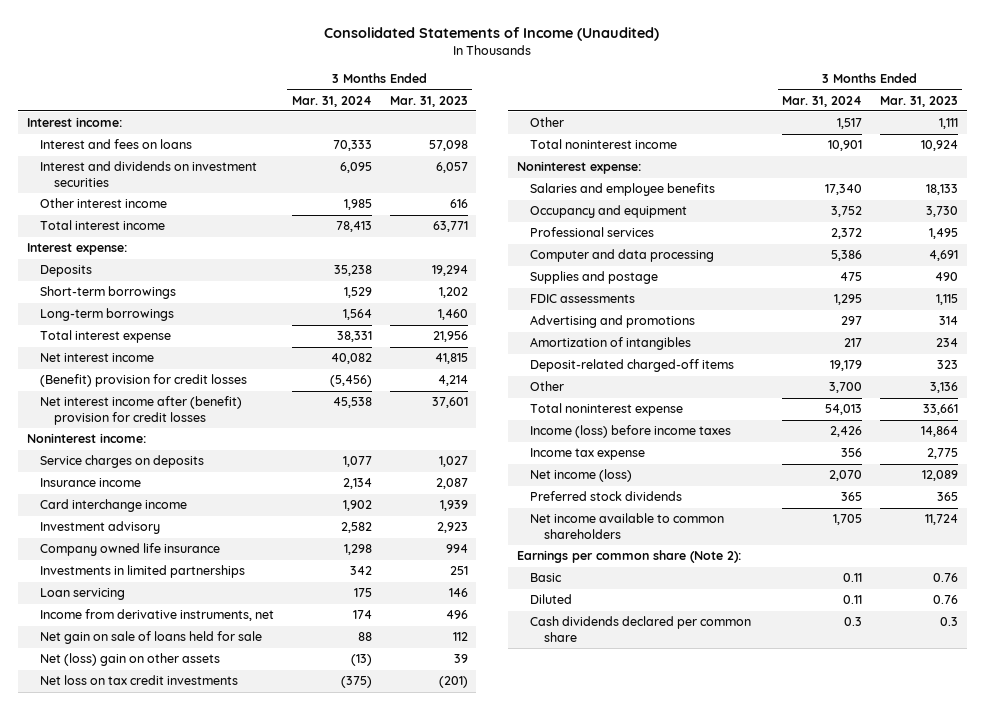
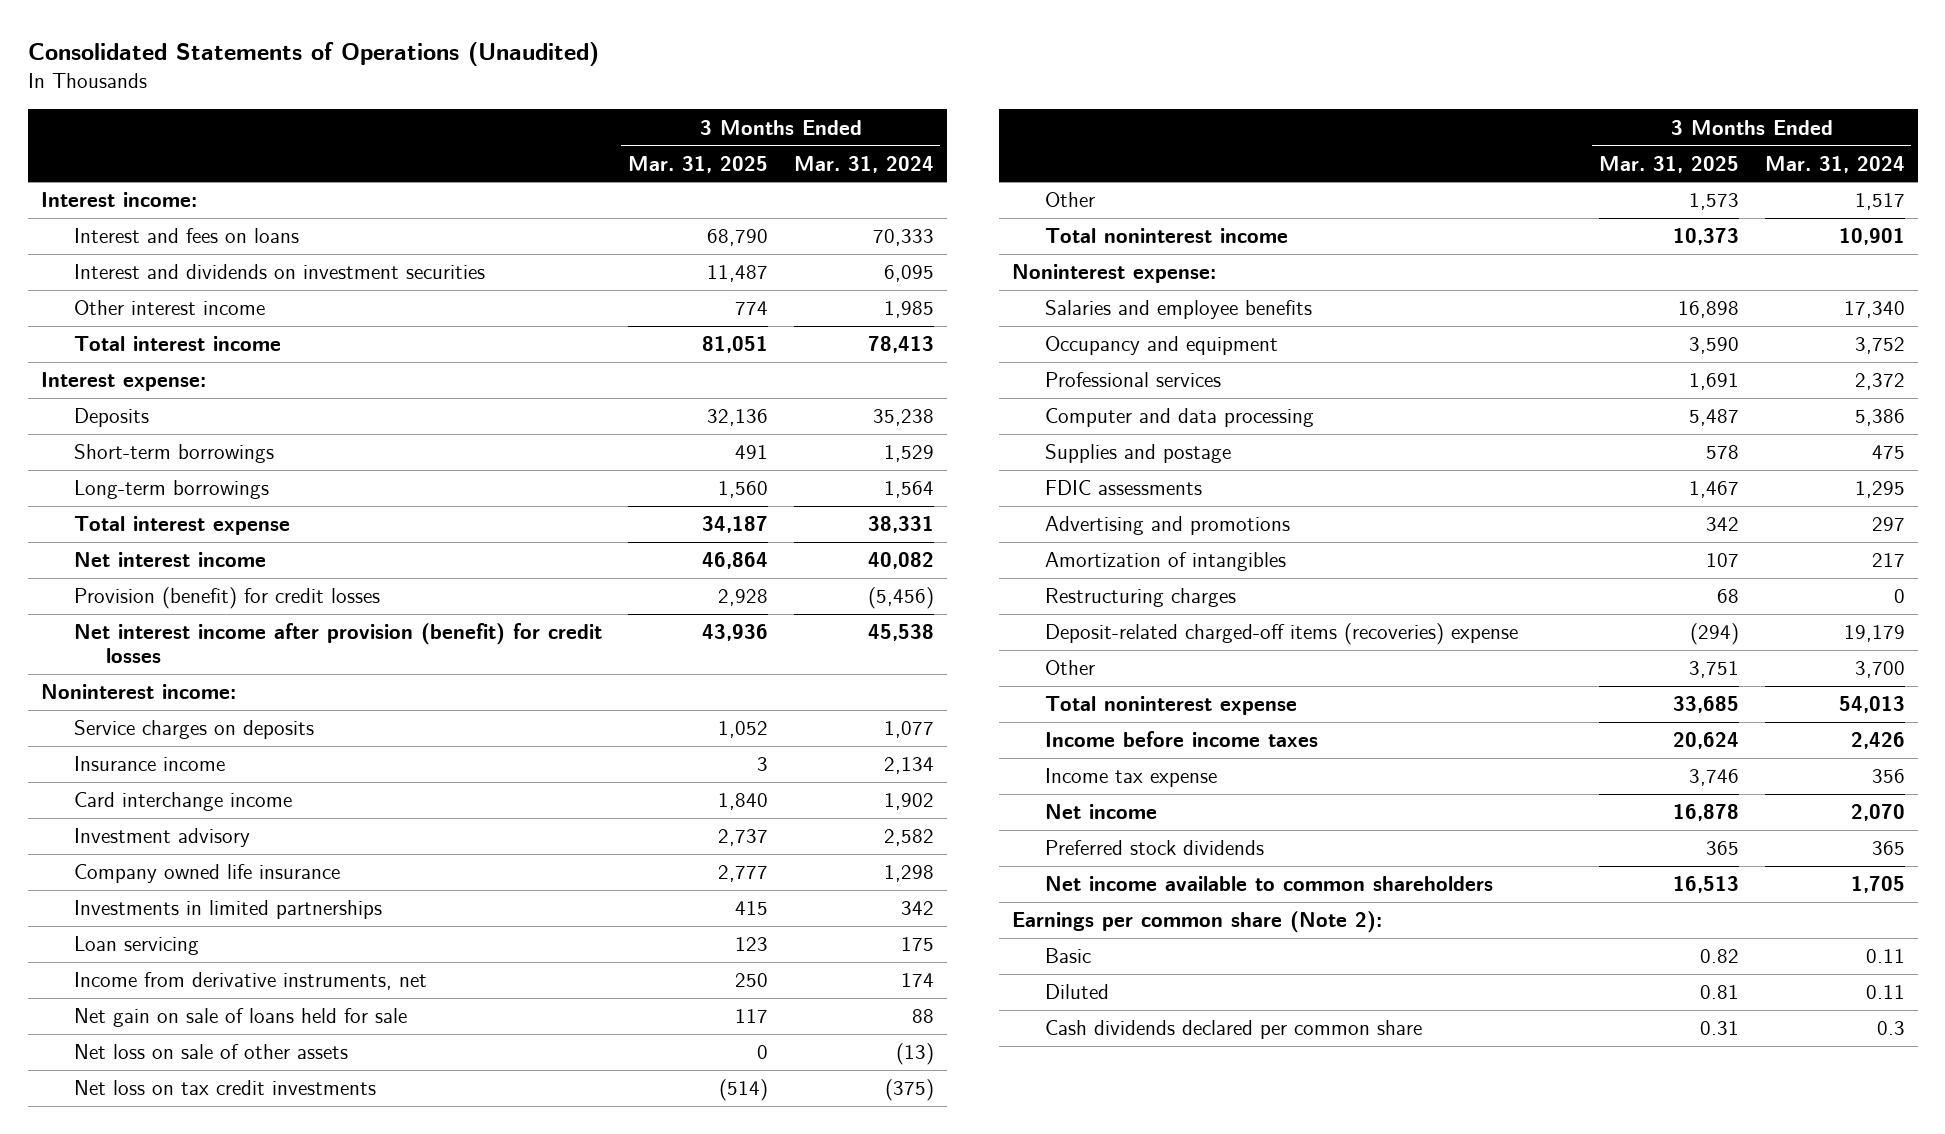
[324,26,660,41] Consolidated Statements of Income (Unaudited) -> [27,42,599,67] Consolidated Statements of Operations (Unaudited)
[389,95,468,107] Mar. 31, 2023 -> none
none -> [627,155,768,173] Mar. 31, 2025
[40,374,248,388] (Benefit) provision for credit losses -> [73,587,380,610] Provision (benefit) for credit losses
[40,396,243,425] Net interest income after (benefit) provision for credit losses -> [73,623,602,664] Net interest income after provision (benefit) for credit losses
[40,653,221,667] Net (loss) gain on other assets -> [73,1044,348,1060] Net loss on sale of other assets
none -> [1044,588,1236,608] Restructuring charges
[530,359,735,373] Deposit-related charged-off items -> [1044,623,1518,646] Deposit-related charged-off items (recoveries) expense
[530,425,732,439] Income (loss) before income taxes -> [1044,731,1318,748] Income before income taxes
[530,469,633,483] Net income (loss) -> [1044,804,1157,820] Net income

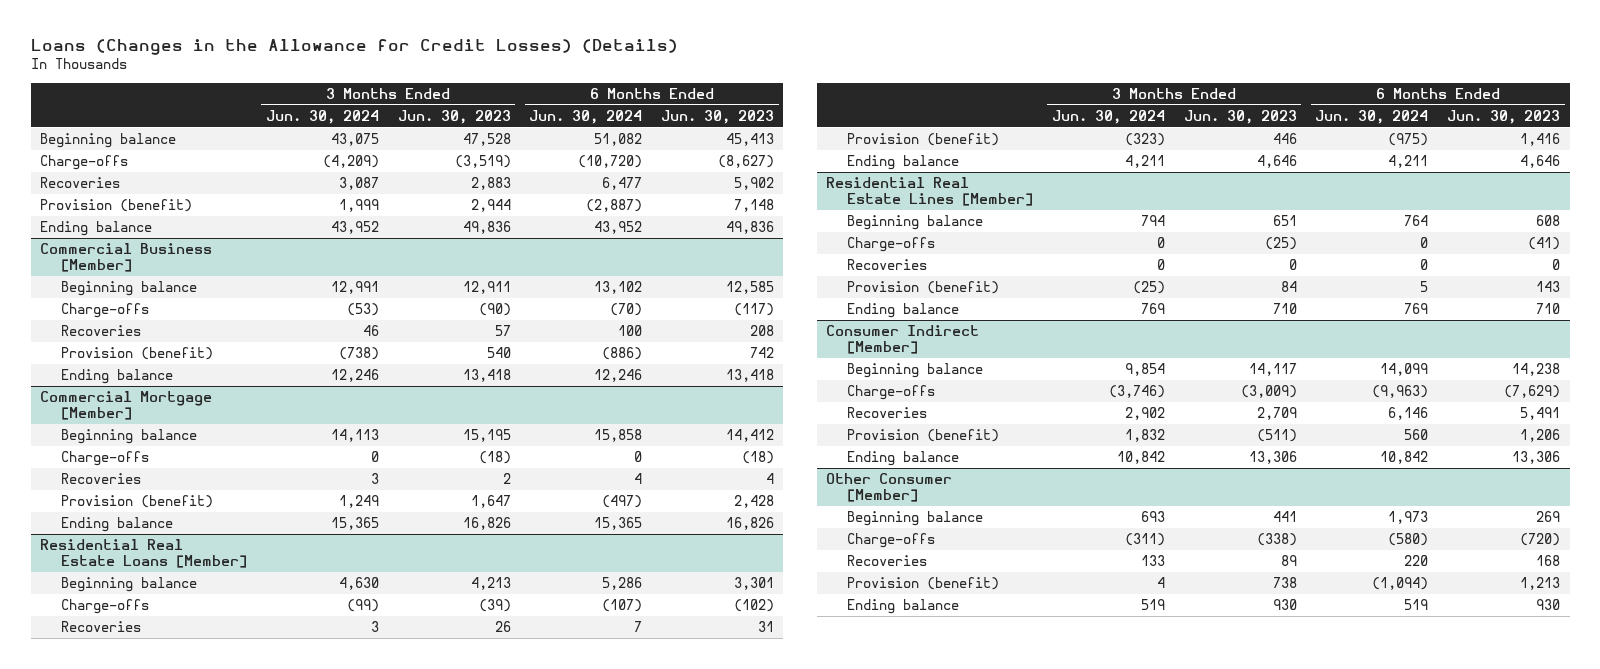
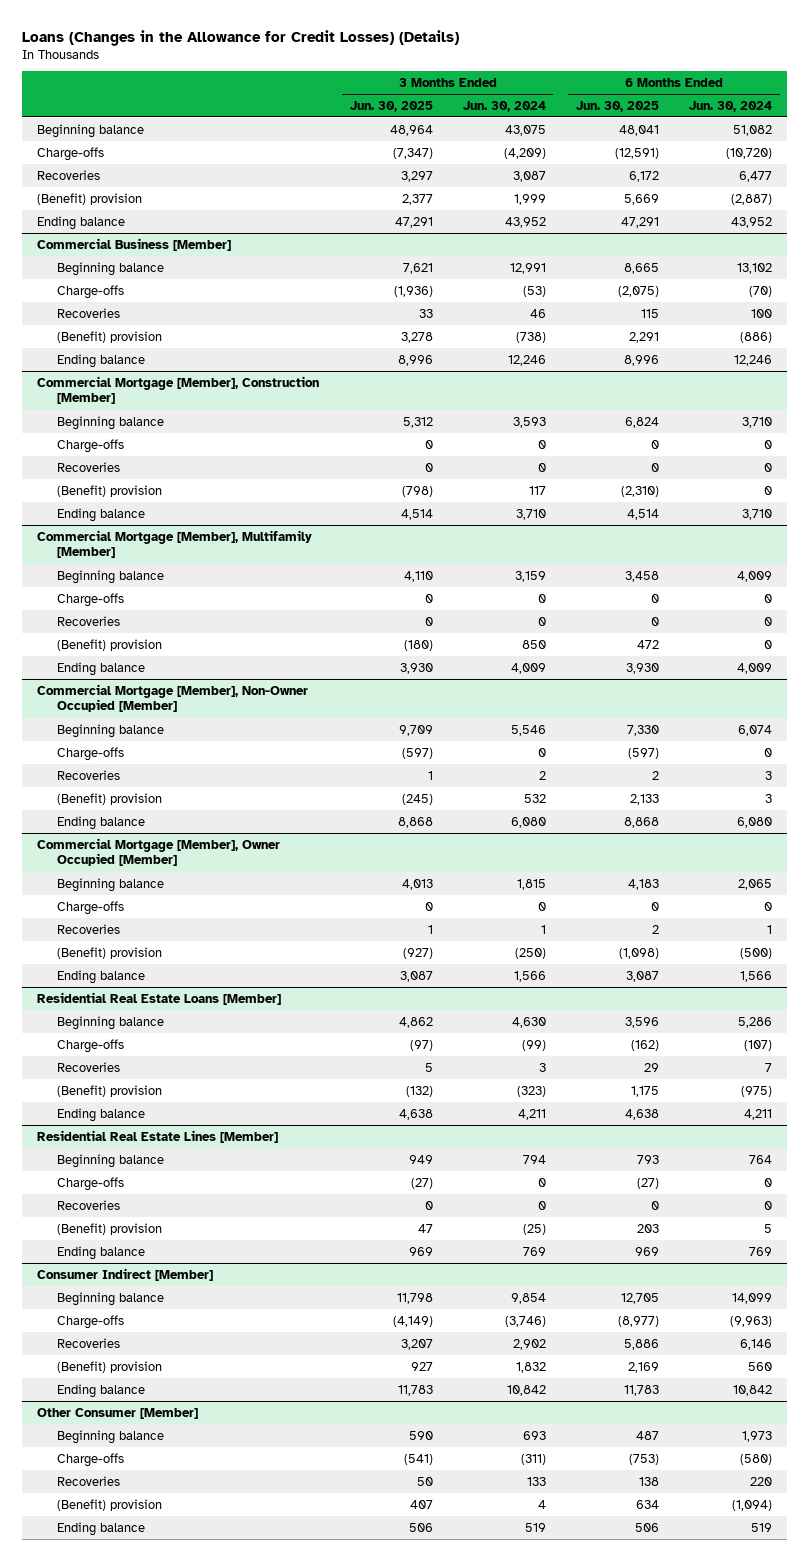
[397,109,511,124] Jun. 30, 2023 -> none
[661,109,775,124] Jun. 30, 2023 -> none
none -> [349,100,433,112] Jun. 30, 2025
none -> [576,100,660,112] Jun. 30, 2025
[40,199,193,213] Provision (benefit) -> [37,192,143,205] (Benefit) provision
[61,347,214,361] Provision (benefit) -> [56,330,162,343] (Benefit) provision
[40,391,213,421] Commercial Mortgage [Member] -> [37,375,320,405] Commercial Mortgage [Member], Construction [Member]
[330,429,379,443] 14,113 -> [512,416,546,428] 3,593
[594,429,643,443] 15,858 -> [742,416,773,428] 3,710
[370,473,379,485] 3 -> [537,462,546,472] 0
[634,473,643,485] 4 -> [764,462,773,472] 0
[61,495,214,509] Provision (benefit) -> [56,484,162,497] (Benefit) provision
[338,495,379,509] 1,249 -> [528,485,546,495] 117
[602,495,643,509] (497) -> [764,485,773,495] 0
[330,517,379,531] 15,365 -> [515,508,546,520] 3,710
[594,517,643,531] 15,365 -> [742,508,773,520] 3,710
none -> [37,529,313,559] Commercial Mortgage [Member], Multifamily [Member]
none -> [56,569,164,584] Beginning balance
none -> [56,592,124,607] Charge-offs
none -> [56,615,120,626] Recoveries
none -> [56,638,162,651] (Benefit) provision
none -> [56,661,145,676] Ending balance
none -> [37,683,309,713] Commercial Mortgage [Member], Non-Owner Occupied [Member]
none -> [56,723,164,738] Beginning balance
none -> [56,746,124,761] Charge-offs
none -> [56,769,120,780] Recoveries
none -> [56,792,162,805] (Benefit) provision
none -> [56,815,145,830] Ending balance
none -> [37,837,281,867] Commercial Mortgage [Member], Owner Occupied [Member]
none -> [56,877,164,892] Beginning balance
none -> [56,900,124,915] Charge-offs
none -> [56,923,120,934] Recoveries
none -> [56,946,162,959] (Benefit) provision
none -> [56,969,145,984] Ending balance
[847,133,1000,147] Provision (benefit) -> [56,1084,162,1097] (Benefit) provision
[847,281,1000,295] Provision (benefit) -> [56,1222,162,1235] (Benefit) provision
[847,429,1000,443] Provision (benefit) -> [56,1360,162,1373] (Benefit) provision
[847,577,1000,591] Provision (benefit) -> [56,1498,162,1511] (Benefit) provision

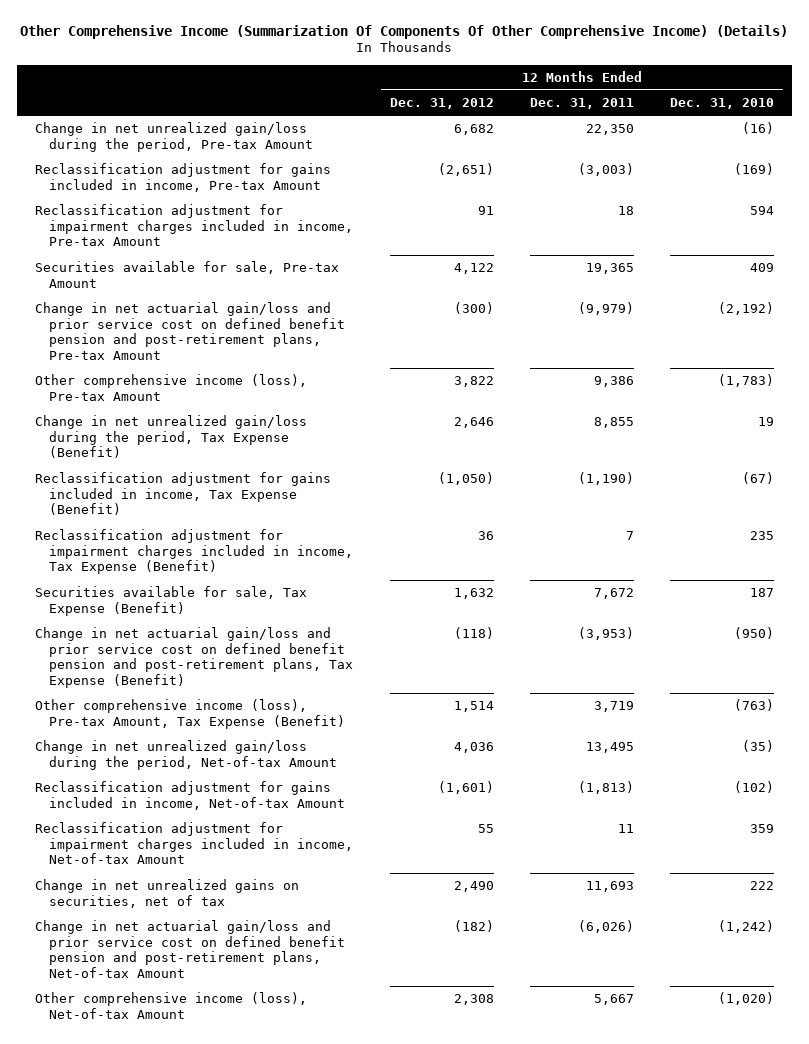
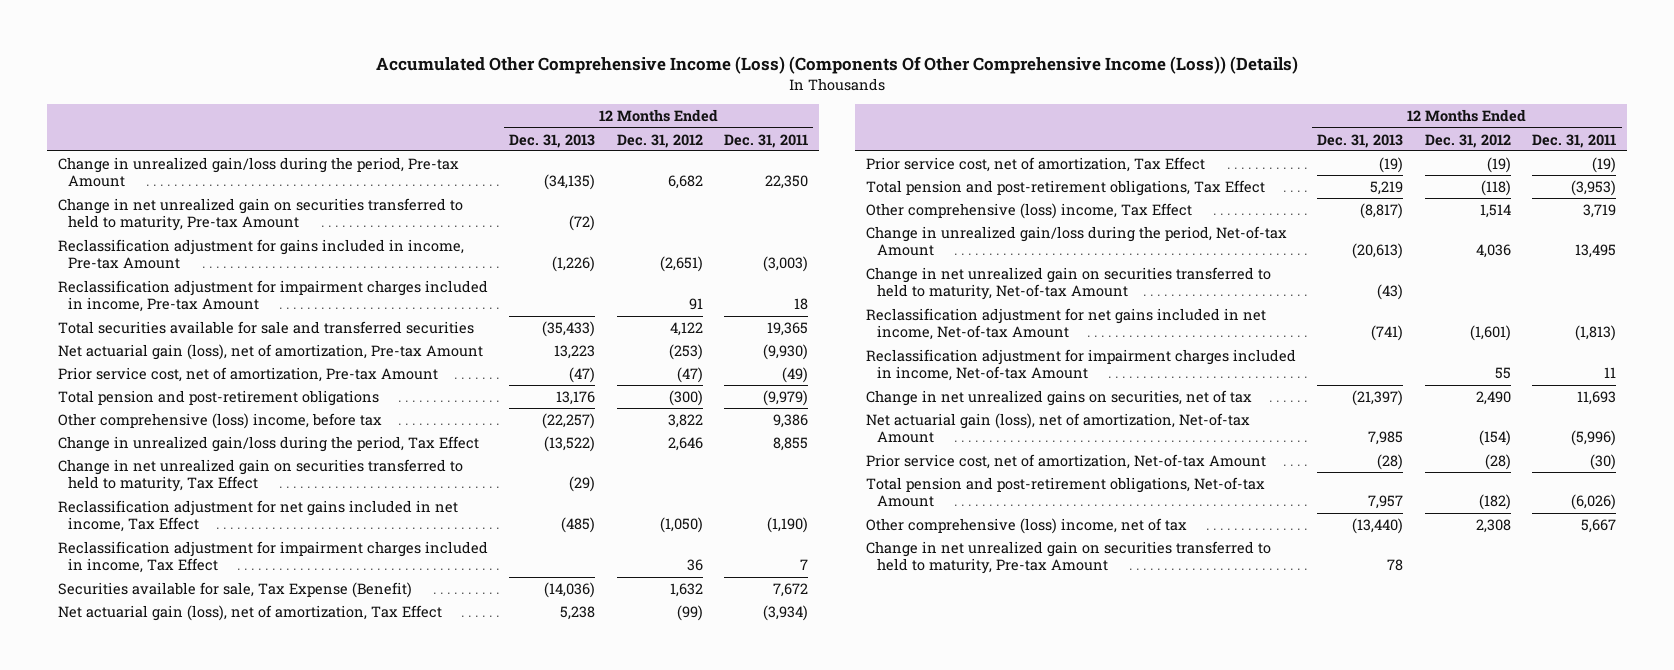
[20,24,789,39] Other Comprehensive Income (Summarization Of Components Of Other Comprehensive Income) (Details) -> [376,55,1299,74] Accumulated Other Comprehensive Income (Loss) (Components Of Other Comprehensive Income (Loss)) (Details)
[670,98,775,110] Dec. 31, 2010 -> none
none -> [509,133,596,148] Dec. 31, 2013
[34,122,314,152] Change in net unrealized gain/loss during the period, Pre-tax Amount -> [57,156,459,188] Change in unrealized gain/loss during the period, Pre-tax Amount
none -> [57,197,463,232] Change in net unrealized gain on securities transferred to held to maturity, Pre-tax Amount
[34,261,339,288] Securities available for sale, Pre-tax Amount -> [57,320,474,334] Total securities available for sale and transferred securities
none -> [57,343,483,360] Net actuarial gain (loss), net of amortization, Pre-tax Amount
none -> [57,366,438,382] Prior service cost, net of amortization, Pre-tax Amount
[34,302,346,361] Change in net actuarial gain/loss and prior service cost on defined benefit pension and post-retirement plans, Pre-tax Amount -> [57,389,379,406] Total pension and post-retirement obligations
[34,374,307,401] Other comprehensive income (loss), Pre-tax Amount -> [57,412,382,429] Other comprehensive (loss) income, before tax
[34,415,307,459] Change in net unrealized gain/loss during the period, Tax Expense (Benefit) -> [57,435,479,452] Change in unrealized gain/loss during the period, Tax Effect
none -> [57,458,463,493] Change in net unrealized gain on securities transferred to held to maturity, Tax Effect
[34,472,331,516] Reclassification adjustment for gains included in income, Tax Expense (Benefit) -> [57,499,458,533] Reclassification adjustment for net gains included in net income, Tax Effect
[34,529,354,575] Reclassification adjustment for impairment charges included in income, Tax Expense (Benefit) -> [57,540,488,574] Reclassification adjustment for impairment charges included in income, Tax Effect
none -> [57,604,442,621] Net actuarial gain (loss), net of amortization, Tax Effect
none -> [866,156,1206,172] Prior service cost, net of amortization, Tax Effect
[34,627,354,689] Change in net actuarial gain/loss and prior service cost on defined benefit pension and post-retirement plans, Tax Expense (Benefit) -> [866,179,1266,196] Total pension and post-retirement obligations, Tax Effect
[34,699,346,729] Other comprehensive income (loss), Pre-tax Amount, Tax Expense (Benefit) -> [866,202,1193,219] Other comprehensive (loss) income, Tax Effect
[34,740,338,770] Change in net unrealized gain/loss during the period, Net-of-tax Amount -> [866,225,1288,257] Change in unrealized gain/loss during the period, Net-of-tax Amount
none -> [866,266,1272,301] Change in net unrealized gain on securities transferred to held to maturity, Net-of-tax Amount
[34,781,346,810] Reclassification adjustment for gains included in income, Net-of-tax Amount -> [866,307,1267,341] Reclassification adjustment for net gains included in net income, Net-of-tax Amount
none -> [866,412,1251,444] Net actuarial gain (loss), net of amortization, Net-of-tax Amount
none -> [866,453,1267,469] Prior service cost, net of amortization, Net-of-tax Amount
[34,920,346,979] Change in net actuarial gain/loss and prior service cost on defined benefit pension and post-retirement plans, Net-of-tax Amount -> [866,476,1266,508] Total pension and post-retirement obligations, Net-of-tax Amount
[34,992,307,1019] Other comprehensive income (loss), Net-of-tax Amount -> [866,517,1188,534] Other comprehensive (loss) income, net of tax
none -> [866,540,1272,575] Change in net unrealized gain on securities transferred to held to maturity, Pre-tax Amount

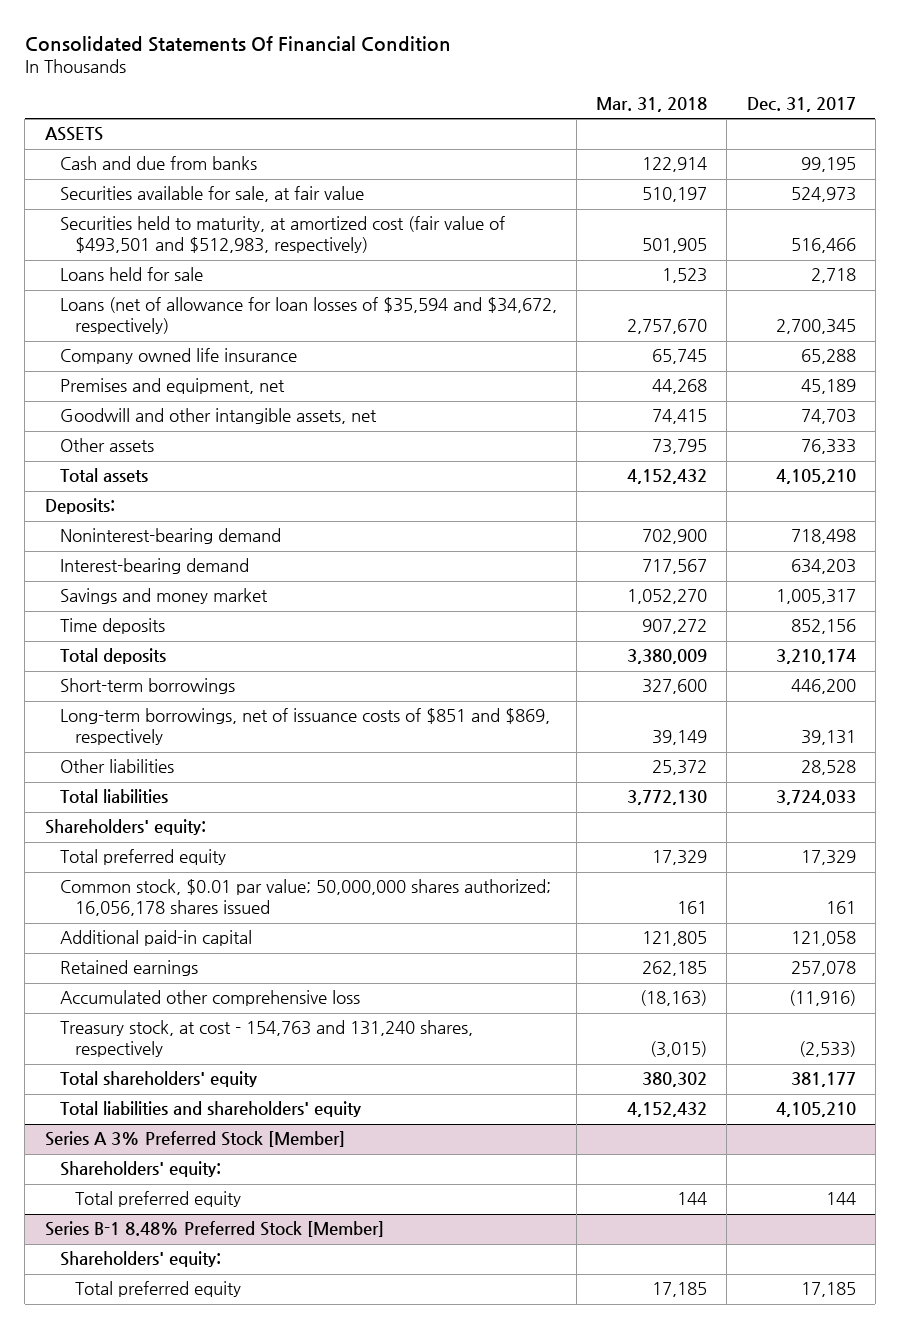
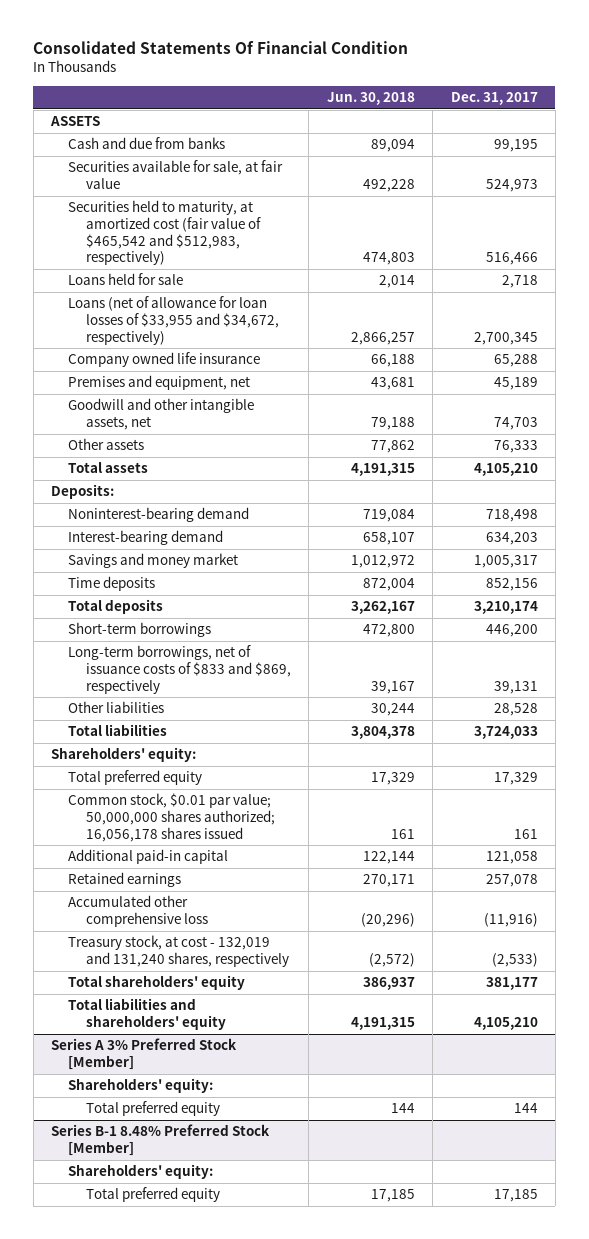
[596,97,708,113] Mar. 31, 2018 -> none
none -> [326,92,415,106] Jun. 30, 2018
[59,216,505,254] Securities held to maturity, at amortized cost (fair value of $493,501 and $512,983, respectively) -> [68,200,261,266] Securities held to maturity, at amortized cost (fair value of $465,542 and $512,983, respectively)
[59,297,557,335] Loans (net of allowance for loan losses of $35,594 and $34,672, respectively) -> [68,296,279,345] Loans (net of allowance for loan losses of $33,955 and $34,672, respectively)
[59,708,550,746] Long-term borrowings, net of issuance costs of $851 and $869, respectively -> [68,645,291,694] Long-term borrowings, net of issuance costs of $833 and $869, respectively
[59,1020,473,1058] Treasury stock, at cost - 154,763 and 131,240 shares, respectively -> [68,935,289,968] Treasury stock, at cost - 132,019 and 131,240 shares, respectively

